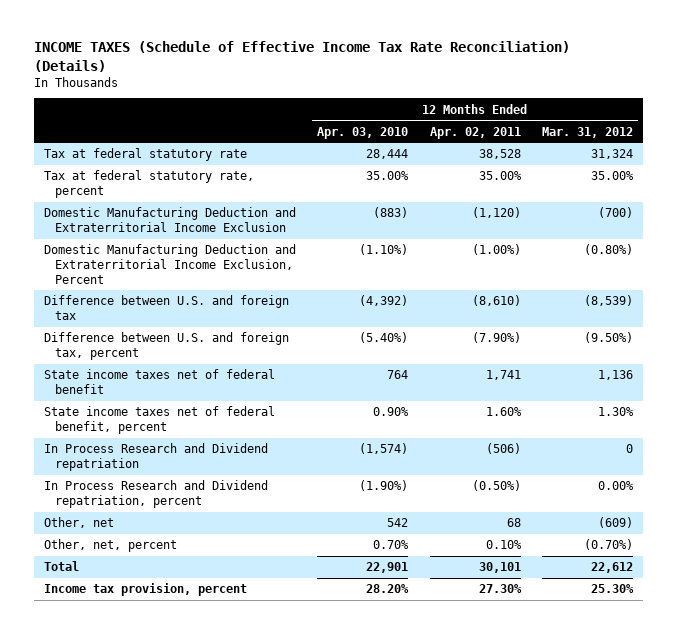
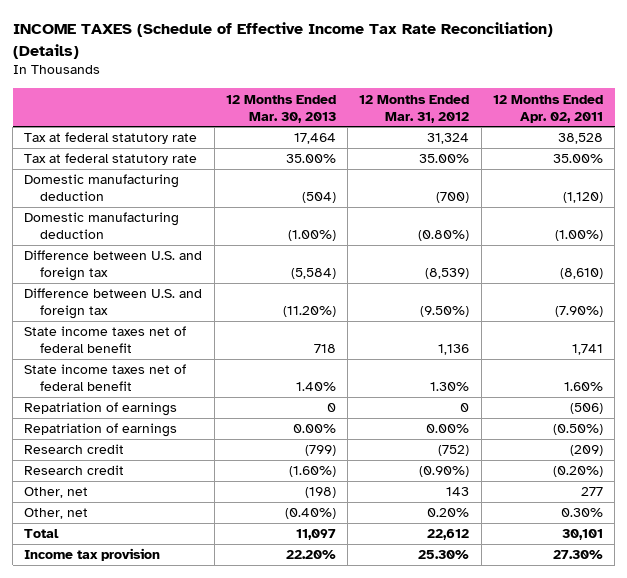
[317,126,409,139] Apr. 03, 2010 -> none
none -> [225,94,336,123] 12 Months Ended Mar. 30, 2013
[44,170,255,198] Tax at federal statutory rate, percent -> [24,153,198,166] Tax at federal statutory rate
[44,207,297,232] Domestic Manufacturing Deduction and Extraterritorial Income Exclusion -> [24,174,180,202] Domestic manufacturing deduction
[44,244,297,284] Domestic Manufacturing Deduction and Extraterritorial Income Exclusion, Percent -> [24,212,180,240] Domestic manufacturing deduction
[44,332,290,360] Difference between U.S. and foreign tax, percent -> [24,288,203,320] Difference between U.S. and foreign tax
[44,406,276,434] State income taxes net of federal benefit, percent -> [24,364,187,392] State income taxes net of federal benefit
[44,443,269,471] In Process Research and Dividend repatriation -> [24,402,178,417] Repatriation of earnings
[44,480,269,508] In Process Research and Dividend repatriation, percent -> [24,423,178,438] Repatriation of earnings
none -> [24,444,125,455] Research credit
none -> [24,465,125,476] Research credit
[506,518,521,528] 68 -> [580,487,603,497] 277
[597,517,633,529] (609) -> [446,487,470,497] 143
[44,539,178,553] Other, net, percent -> [24,508,89,520] Other, net
[485,540,522,550] 0.10% -> [560,508,603,518] 0.30%
[583,539,633,551] (0.70%) -> [427,508,470,518] 0.20%
[44,583,248,597] Income tax provision, percent -> [24,548,161,562] Income tax provision

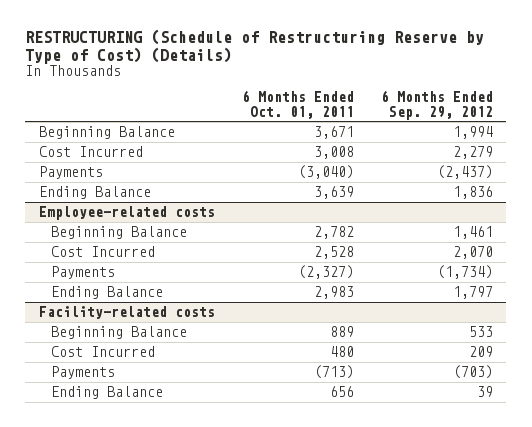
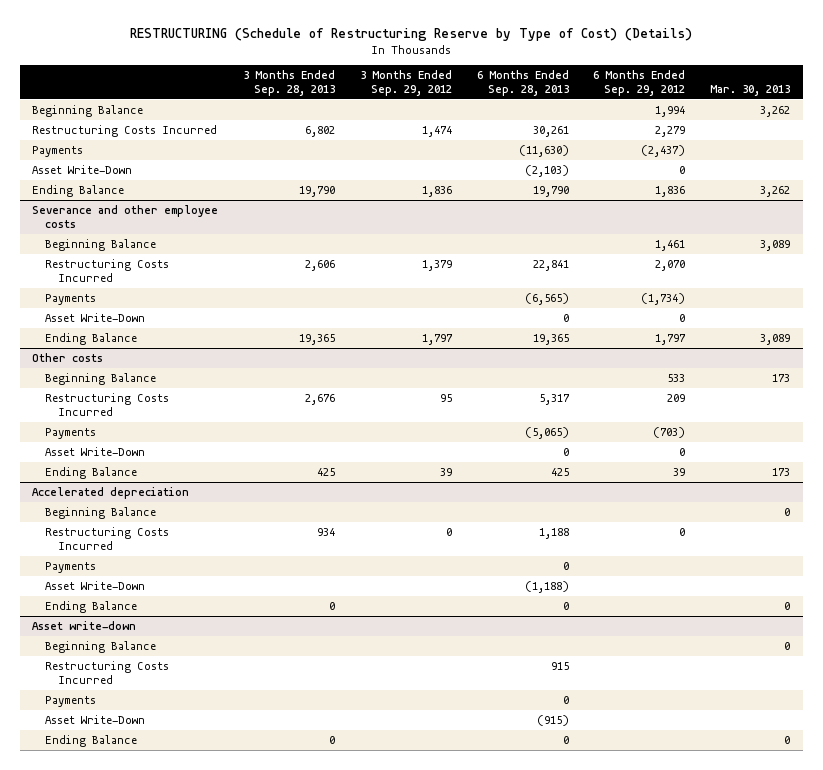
[241,90,354,119] 6 Months Ended Oct. 01, 2011 -> none
none -> [243,70,336,96] 3 Months Ended Sep. 28, 2013
none -> [359,70,452,96] 3 Months Ended Sep. 29, 2012
none -> [476,70,569,96] 6 Months Ended Sep. 28, 2013
none -> [710,84,791,96] Mar. 30, 2013
[38,146,143,158] Cost Incurred -> [32,125,218,138] Restructuring Costs Incurred
none -> [32,165,133,175] Asset Write-Down
[38,206,215,221] Employee-related costs -> none
none -> [32,205,219,228] Severance and other employee costs
[51,246,156,258] Cost Incurred -> [45,259,170,282] Restructuring Costs Incurred
none -> [45,313,146,323] Asset Write-Down
[38,306,215,320] Facility-related costs -> none
none -> [32,353,104,363] Other costs
[51,346,156,358] Cost Incurred -> [45,393,170,416] Restructuring Costs Incurred
none -> [45,447,146,457] Asset Write-Down
none -> [32,487,190,500] Accelerated depreciation
none -> [45,507,157,520] Beginning Balance
none -> [45,527,170,550] Restructuring Costs Incurred
none -> [45,562,97,574] Payments
none -> [45,581,146,591] Asset Write-Down
none -> [45,601,138,614] Ending Balance
none -> [32,621,137,631] Asset write-down
none -> [45,641,157,654] Beginning Balance
none -> [45,661,170,684] Restructuring Costs Incurred
none -> [45,696,97,708] Payments
none -> [45,715,146,725] Asset Write-Down
none -> [45,735,138,748] Ending Balance

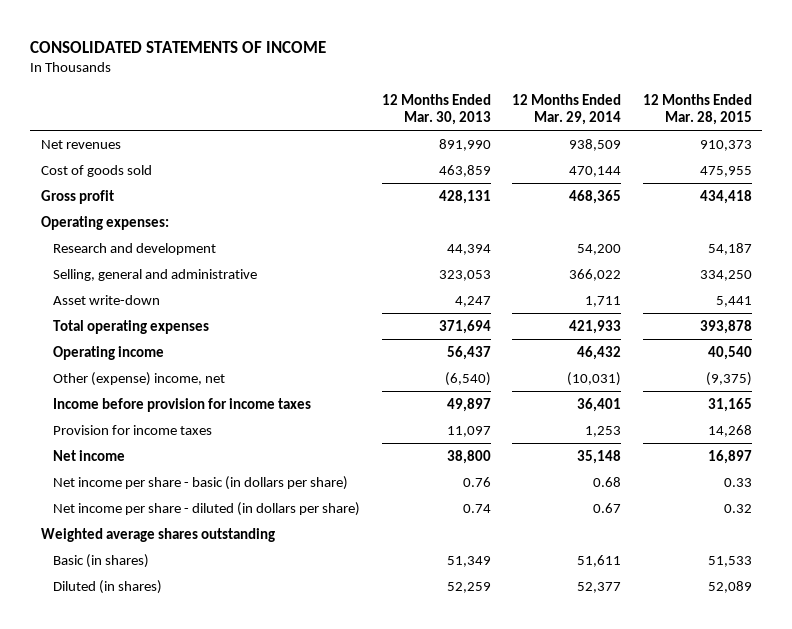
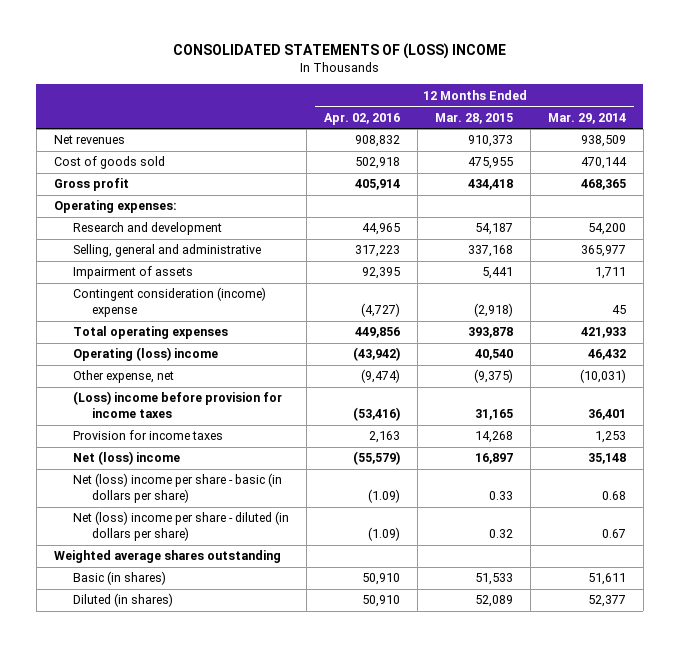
[30,40,327,53] CONSOLIDATED STATEMENTS OF INCOME -> [172,43,506,60] CONSOLIDATED STATEMENTS OF (LOSS) INCOME
[381,93,491,125] 12 Months Ended Mar. 30, 2013 -> none
none -> [323,112,400,125] Apr. 02, 2016
[569,268,622,281] 366,022 -> [580,245,626,258] 365,977
[699,269,752,281] 334,250 -> [467,245,513,258] 337,168
[53,294,161,305] Asset write-down -> [72,266,193,280] Impairment of assets
none -> [72,287,266,317] Contingent consideration (income) expense
[53,345,165,360] Operating income -> [72,347,218,362] Operating (loss) income
[53,371,226,386] Other (expense) income, net -> [72,370,174,384] Other expense, net
[53,397,312,412] Income before provision for income taxes -> [72,391,282,418] (Loss) income before provision for income taxes
[53,449,126,461] Net income -> [72,451,180,466] Net (loss) income
[53,475,349,490] Net income per share - basic (in dollars per share) -> [72,473,282,503] Net (loss) income per share - basic (in dollars per share)
[53,501,361,516] Net income per share - diluted (in dollars per share) -> [72,511,289,541] Net (loss) income per share - diluted (in dollars per share)

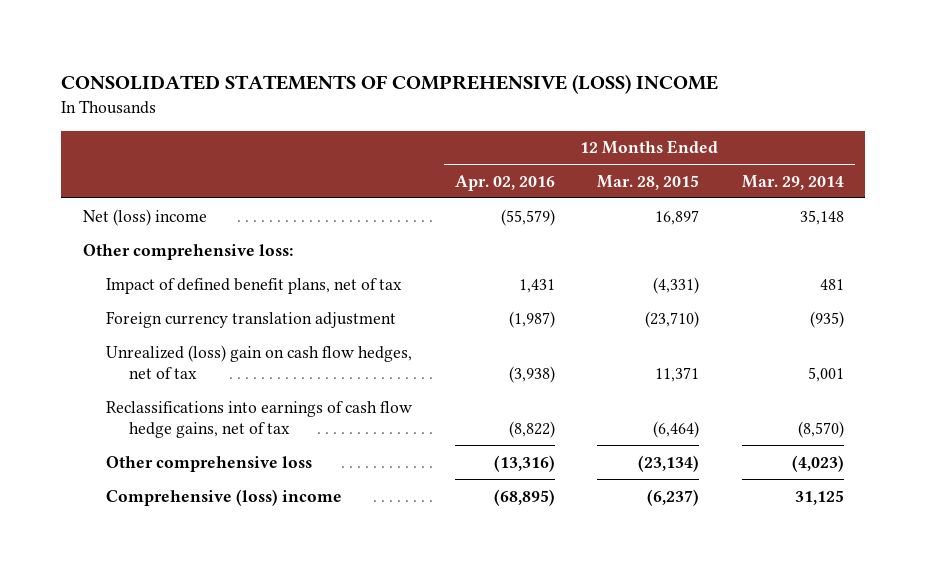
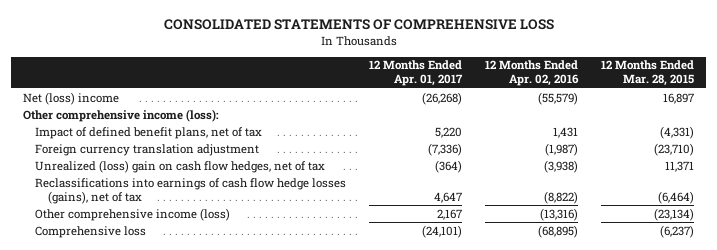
[61,73,719,94] CONSOLIDATED STATEMENTS OF COMPREHENSIVE (LOSS) INCOME -> [163,19,554,31] CONSOLIDATED STATEMENTS OF COMPREHENSIVE LOSS
[741,174,844,190] Mar. 29, 2014 -> none
none -> [369,60,464,87] 12 Months Ended Apr. 01, 2017
[82,243,293,260] Other comprehensive loss: -> [22,108,219,122] Other comprehensive income (loss):
[105,400,412,439] Reclassifications into earnings of cash flow hedge gains, net of tax -> [35,177,347,204] Reclassifications into earnings of cash flow hedge losses (gains), net of tax
[105,455,312,472] Other comprehensive loss -> [35,207,231,221] Other comprehensive income (loss)
[105,488,342,506] Comprehensive (loss) income -> [35,225,147,238] Comprehensive loss

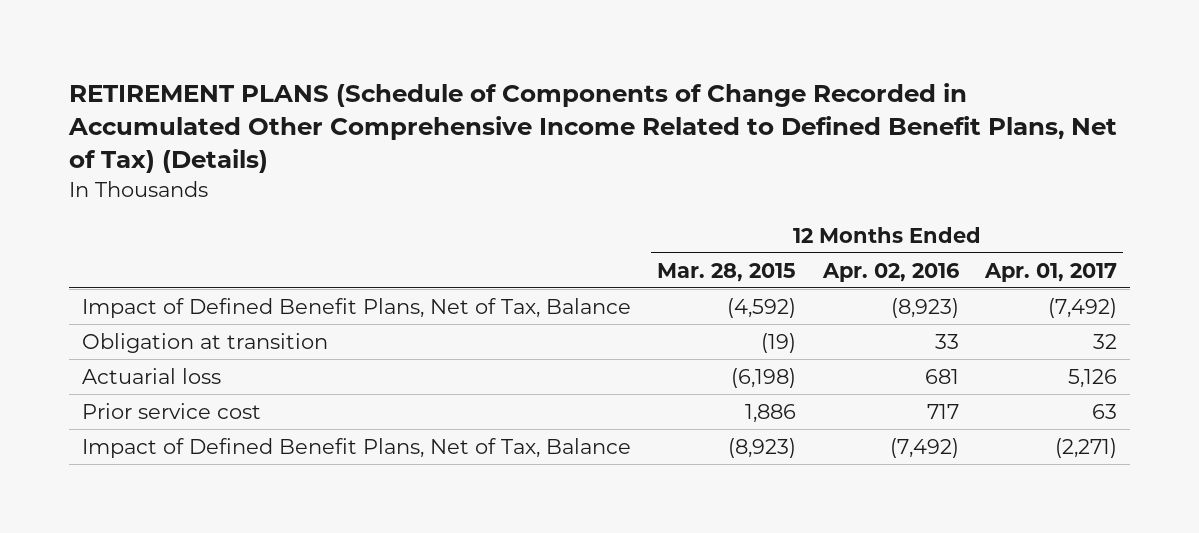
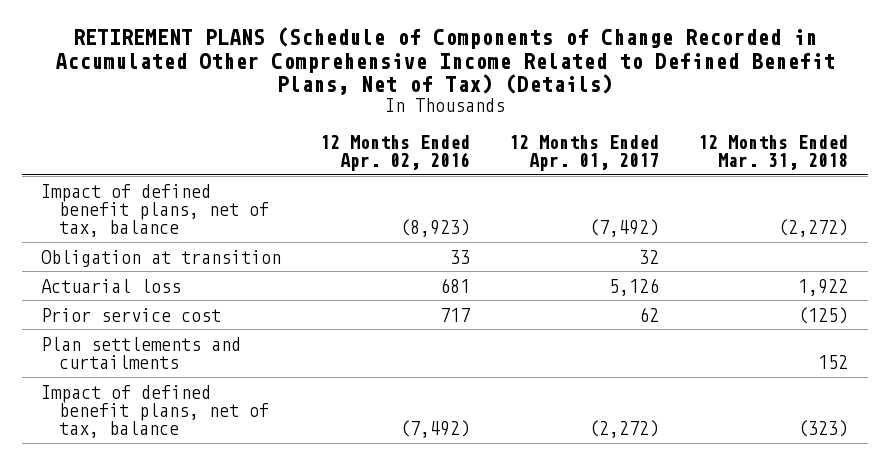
[657,262,797,282] Mar. 28, 2015 -> none
none -> [698,134,849,170] 12 Months Ended Mar. 31, 2018
[82,297,632,318] Impact of Defined Benefit Plans, Net of Tax, Balance -> [41,183,269,237] Impact of defined benefit plans, net of tax, balance
[1091,403,1117,419] 63 -> [639,306,660,322] 62
none -> [41,336,242,369] Plan settlements and curtailments
[82,437,632,458] Impact of Defined Benefit Plans, Net of Tax, Balance -> [41,384,269,438] Impact of defined benefit plans, net of tax, balance
[1054,437,1117,458] (2,271) -> [589,419,660,438] (2,272)

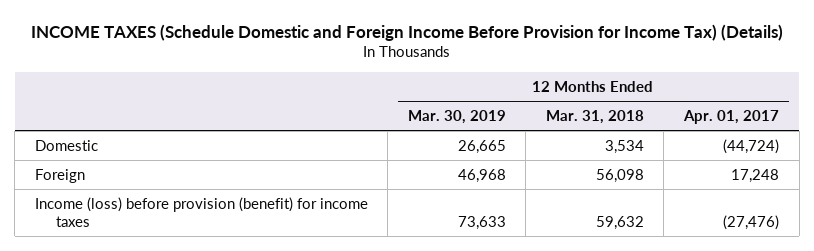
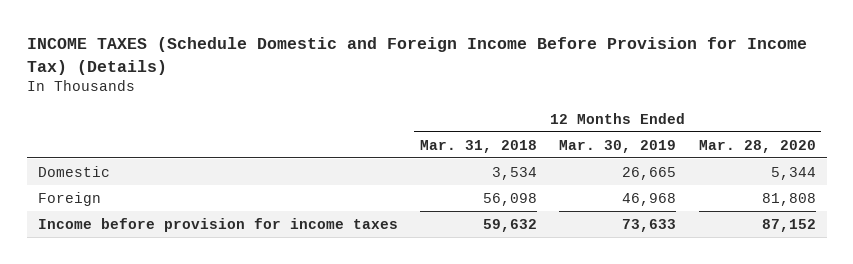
[683,109,780,124] Apr. 01, 2017 -> none
none -> [698,139,816,153] Mar. 28, 2020
[34,196,368,228] Income (loss) before provision (benefit) for income taxes -> [37,217,398,232] Income before provision for income taxes

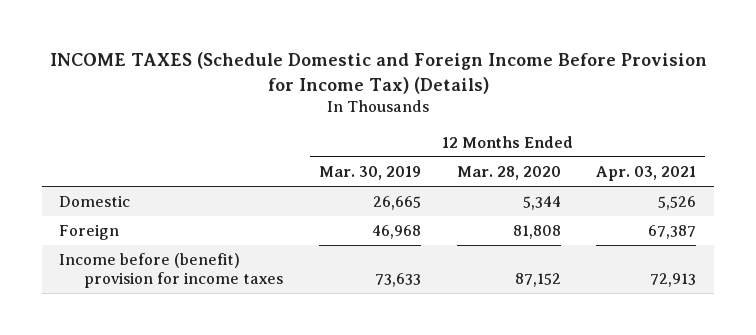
[419,139,537,153] Mar. 31, 2018 -> none
none -> [596,166,697,182] Apr. 03, 2021
[37,217,398,232] Income before provision for income taxes -> [59,253,284,288] Income before (benefit) provision for income taxes

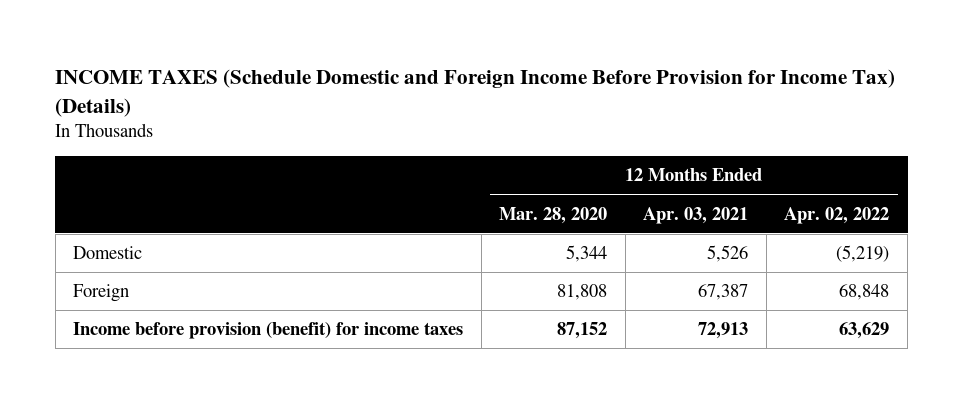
[318,166,421,181] Mar. 30, 2019 -> none
none -> [784,206,890,224] Apr. 02, 2022
[59,253,284,288] Income before (benefit) provision for income taxes -> [73,322,464,340] Income before provision (benefit) for income taxes

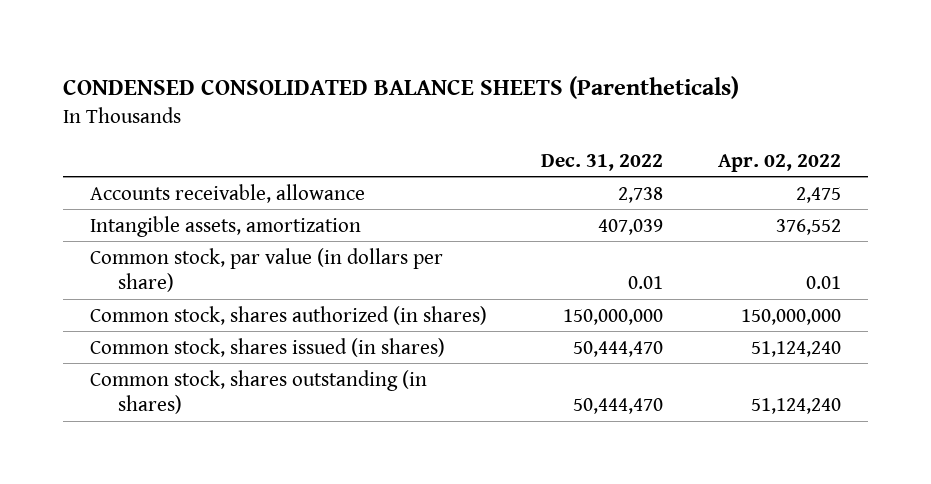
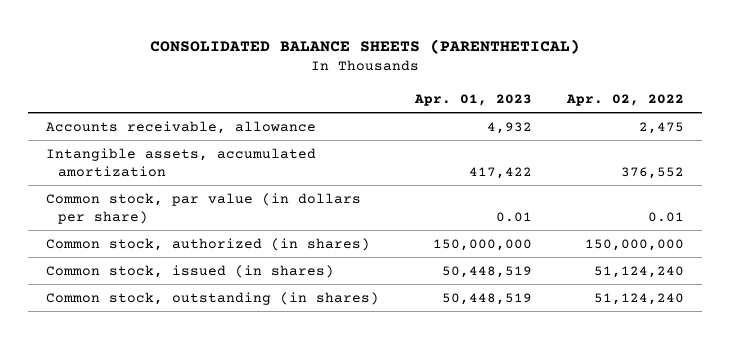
[63,76,740,100] CONDENSED CONSOLIDATED BALANCE SHEETS (Parentheticals) -> [150,38,581,54] CONSOLIDATED BALANCE SHEETS (PARENTHETICAL)
[541,153,664,171] Dec. 31, 2022 -> none
none -> [413,93,532,106] Apr. 01, 2023
[90,215,362,237] Intangible assets, amortization -> [46,147,317,177] Intangible assets, accumulated amortization
[90,305,488,325] Common stock, shares authorized (in shares) -> [46,237,371,251] Common stock, authorized (in shares)
[90,337,446,357] Common stock, shares issued (in shares) -> [46,264,335,278] Common stock, issued (in shares)
[90,369,428,414] Common stock, shares outstanding (in shares) -> [46,291,380,305] Common stock, outstanding (in shares)

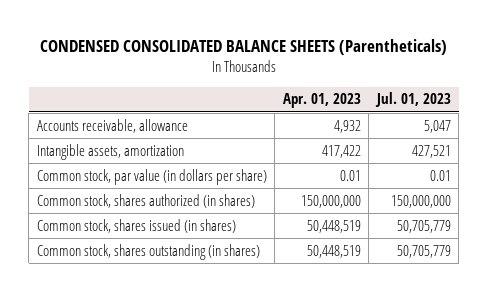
[150,38,581,54] CONSOLIDATED BALANCE SHEETS (PARENTHETICAL) -> [39,38,447,55] CONDENSED CONSOLIDATED BALANCE SHEETS (Parentheticals)
[565,93,684,106] Apr. 02, 2022 -> none
none -> [374,92,451,108] Jul. 01, 2023
[46,147,317,177] Intangible assets, accumulated amortization -> [36,143,184,160] Intangible assets, amortization
[46,237,371,251] Common stock, authorized (in shares) -> [36,193,255,208] Common stock, shares authorized (in shares)
[46,264,335,278] Common stock, issued (in shares) -> [36,218,236,233] Common stock, shares issued (in shares)
[46,291,380,305] Common stock, outstanding (in shares) -> [36,243,260,260] Common stock, shares outstanding (in shares)

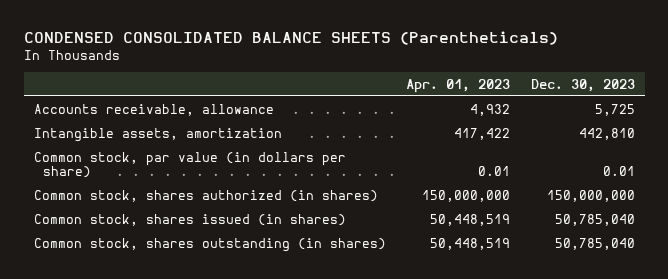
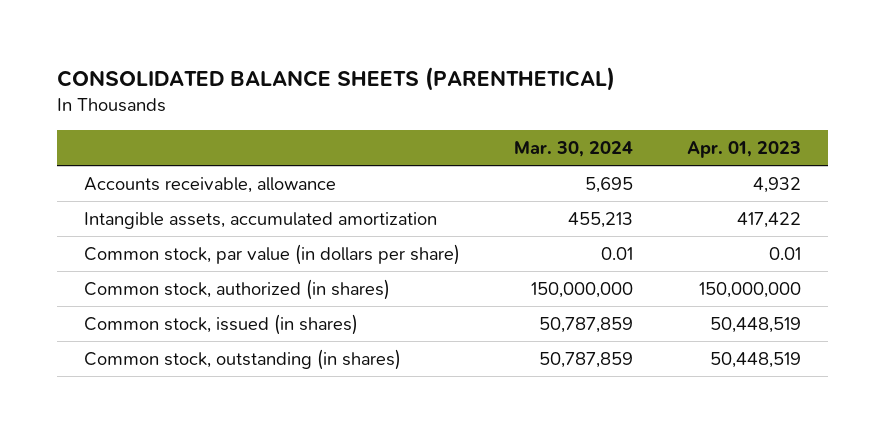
[23,31,558,46] CONDENSED CONSOLIDATED BALANCE SHEETS (Parentheticals) -> [57,67,616,92] CONSOLIDATED BALANCE SHEETS (PARENTHETICAL)
[530,78,635,92] Dec. 30, 2023 -> none
none -> [514,140,634,157] Mar. 30, 2024
[33,127,282,142] Intangible assets, amortization -> [84,211,438,229] Intangible assets, accumulated amortization
[33,189,378,202] Common stock, shares authorized (in shares) -> [84,278,391,300] Common stock, authorized (in shares)
[33,213,346,226] Common stock, shares issued (in shares) -> [84,313,359,335] Common stock, issued (in shares)
[33,237,386,252] Common stock, shares outstanding (in shares) -> [84,348,402,370] Common stock, outstanding (in shares)

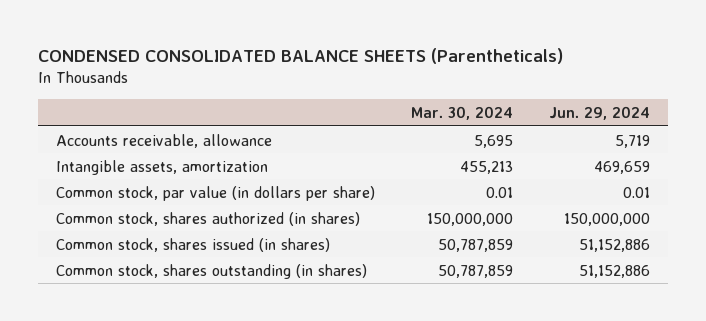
[57,67,616,92] CONSOLIDATED BALANCE SHEETS (PARENTHETICAL) -> [37,48,563,65] CONDENSED CONSOLIDATED BALANCE SHEETS (Parentheticals)
[686,140,801,158] Apr. 01, 2023 -> none
none -> [549,105,651,120] Jun. 29, 2024
[84,211,438,229] Intangible assets, accumulated amortization -> [55,159,268,175] Intangible assets, amortization
[84,278,391,300] Common stock, authorized (in shares) -> [55,211,360,226] Common stock, shares authorized (in shares)
[84,313,359,335] Common stock, issued (in shares) -> [55,237,330,252] Common stock, shares issued (in shares)
[84,348,402,370] Common stock, outstanding (in shares) -> [55,263,367,279] Common stock, shares outstanding (in shares)

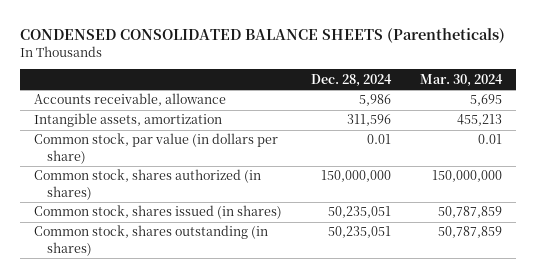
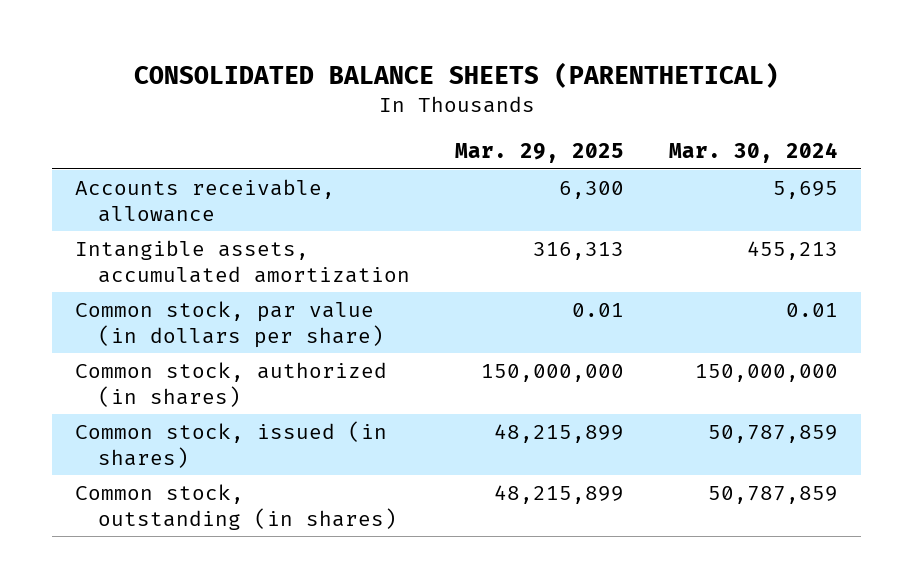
[19,27,505,43] CONDENSED CONSOLIDATED BALANCE SHEETS (Parentheticals) -> [133,62,779,89] CONSOLIDATED BALANCE SHEETS (PARENTHETICAL)
[311,73,393,87] Dec. 28, 2024 -> none
none -> [455,143,625,164] Mar. 29, 2025
[34,113,223,128] Intangible assets, amortization -> [74,240,410,283] Intangible assets, accumulated amortization
[34,169,262,200] Common stock, shares authorized (in shares) -> [74,362,387,407] Common stock, authorized (in shares)
[34,205,283,220] Common stock, shares issued (in shares) -> [74,421,387,468] Common stock, issued (in shares)
[34,225,269,256] Common stock, shares outstanding (in shares) -> [74,484,397,530] Common stock, outstanding (in shares)

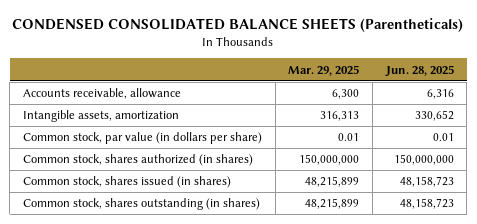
[133,62,779,89] CONSOLIDATED BALANCE SHEETS (PARENTHETICAL) -> [12,18,464,33] CONDENSED CONSOLIDATED BALANCE SHEETS (Parentheticals)
[669,142,839,164] Mar. 30, 2024 -> none
none -> [384,64,454,77] Jun. 28, 2025
[74,240,410,283] Intangible assets, accumulated amortization -> [23,110,180,123] Intangible assets, amortization
[74,362,387,407] Common stock, authorized (in shares) -> [23,154,254,167] Common stock, shares authorized (in shares)
[74,421,387,468] Common stock, issued (in shares) -> [23,176,232,189] Common stock, shares issued (in shares)
[74,484,397,530] Common stock, outstanding (in shares) -> [23,198,261,211] Common stock, shares outstanding (in shares)

